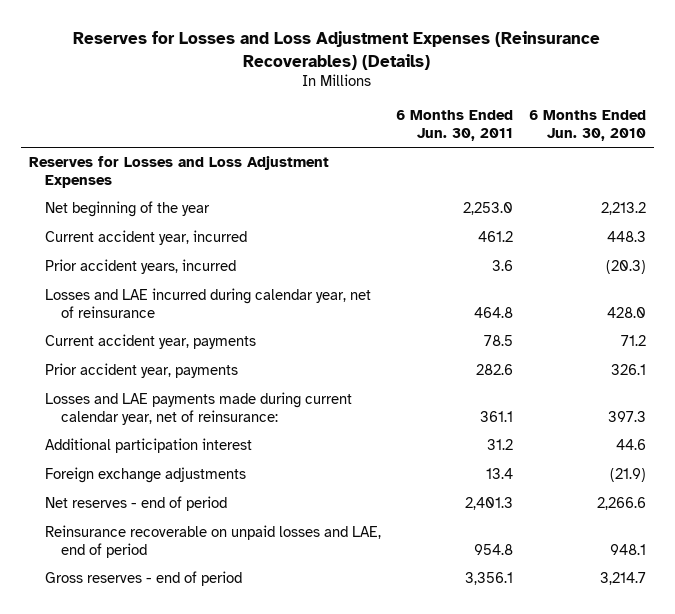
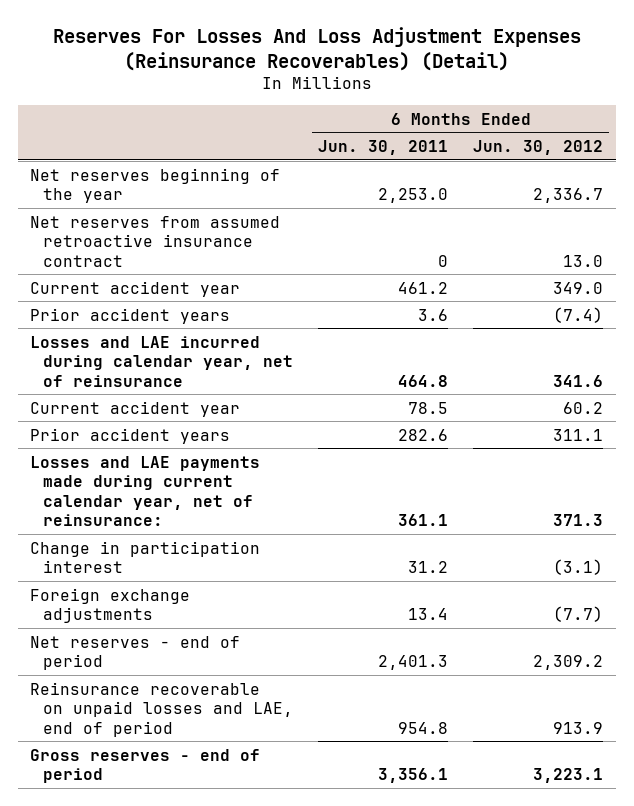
[73,30,601,70] Reserves for Losses and Loss Adjustment Expenses (Reinsurance Recoverables) (Details) -> [52,26,581,71] Reserves For Losses And Loss Adjustment Expenses (Reinsurance Recoverables) (Detail)
[528,110,646,141] 6 Months Ended Jun. 30, 2010 -> none
none -> [473,140,604,156] Jun. 30, 2012
[28,156,329,188] Reserves for Losses and Loss Adjustment Expenses -> none
[44,201,210,218] Net beginning of the year -> [30,167,281,204] Net reserves beginning of the year
none -> [30,215,281,267] Net reserves from assumed retroactive insurance contract
[44,230,247,246] Current accident year, incurred -> [30,280,241,297] Current accident year
[44,259,236,275] Prior accident years, incurred -> [30,307,231,324] Prior accident years
[44,334,256,350] Current accident year, payments -> [30,400,241,417] Current accident year
[44,363,238,379] Prior accident year, payments -> [30,427,231,444] Prior accident years
[44,438,252,454] Additional participation interest -> [30,540,261,574] Change in participation interest

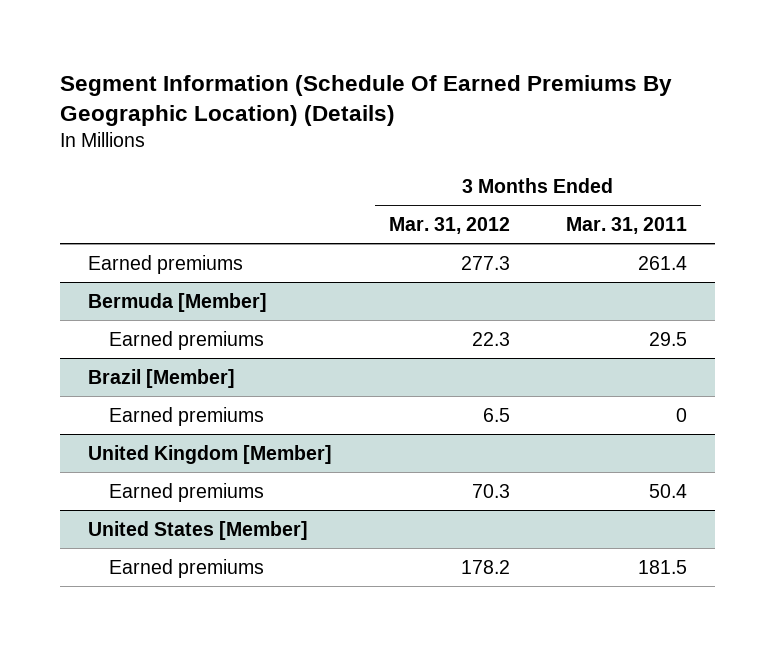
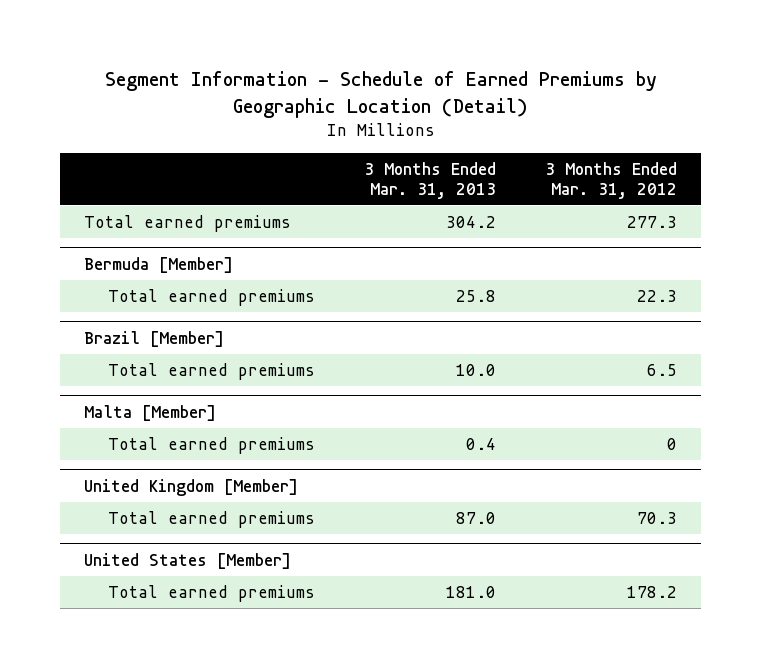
[60,74,673,126] Segment Information (Schedule Of Earned Premiums By Geographic Location) (Details) -> [104,71,657,119] Segment Information - Schedule of Earned Premiums by Geographic Location (Detail)
[565,216,687,234] Mar. 31, 2011 -> none
none -> [364,162,497,199] 3 Months Ended Mar. 31, 2013
[88,254,244,274] Earned premiums -> [84,214,292,232] Total earned premiums
[109,330,265,350] Earned premiums -> [108,288,316,306] Total earned premiums
[109,406,265,426] Earned premiums -> [108,362,316,380] Total earned premiums
none -> [84,404,217,421] Malta [Member]
none -> [108,436,316,454] Total earned premiums
[109,482,265,502] Earned premiums -> [108,510,316,528] Total earned premiums
[109,558,265,578] Earned premiums -> [108,584,316,602] Total earned premiums

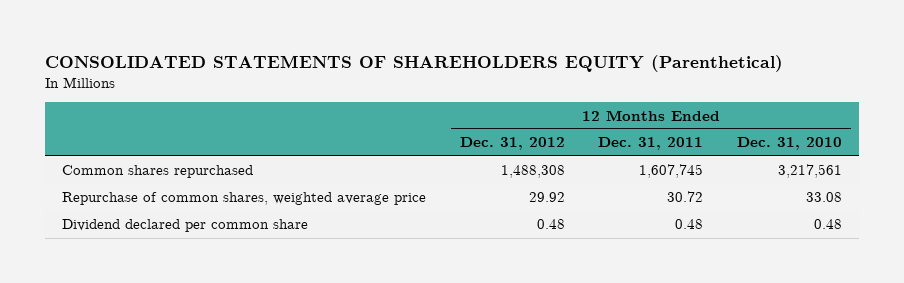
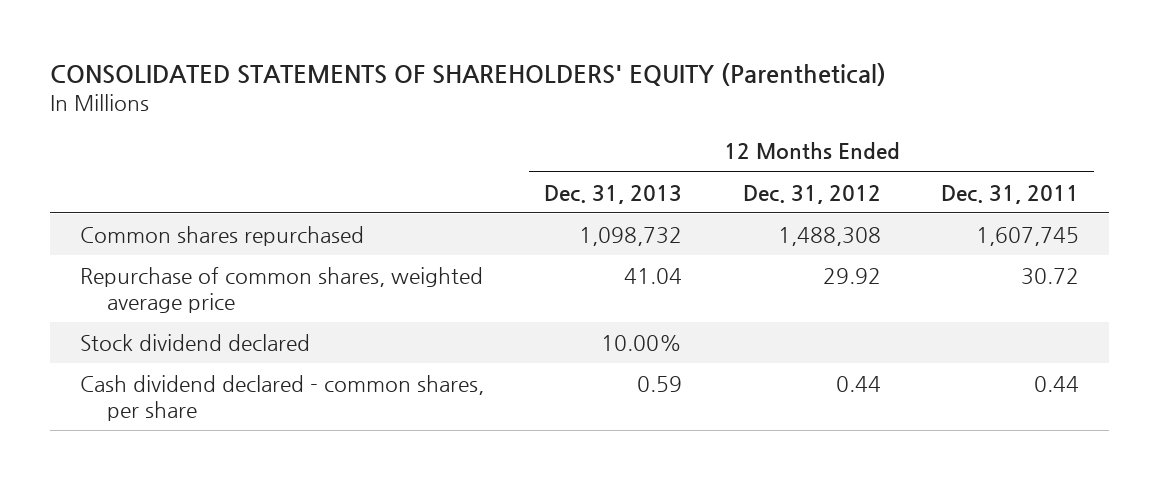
[44,54,783,72] CONSOLIDATED STATEMENTS OF SHAREHOLDERS EQUITY (Parenthetical) -> [50,63,887,87] CONSOLIDATED STATEMENTS OF SHAREHOLDERS' EQUITY (Parenthetical)
[737,137,843,151] Dec. 31, 2010 -> none
none -> [544,184,683,204] Dec. 31, 2013
none -> [80,333,311,351] Stock dividend declared
[61,219,308,233] Dividend declared per common share -> [80,374,485,421] Cash dividend declared - common shares, per share
[536,219,565,230] 0.48 -> [835,375,881,392] 0.44
[675,219,704,230] 0.48 -> [1033,375,1079,392] 0.44

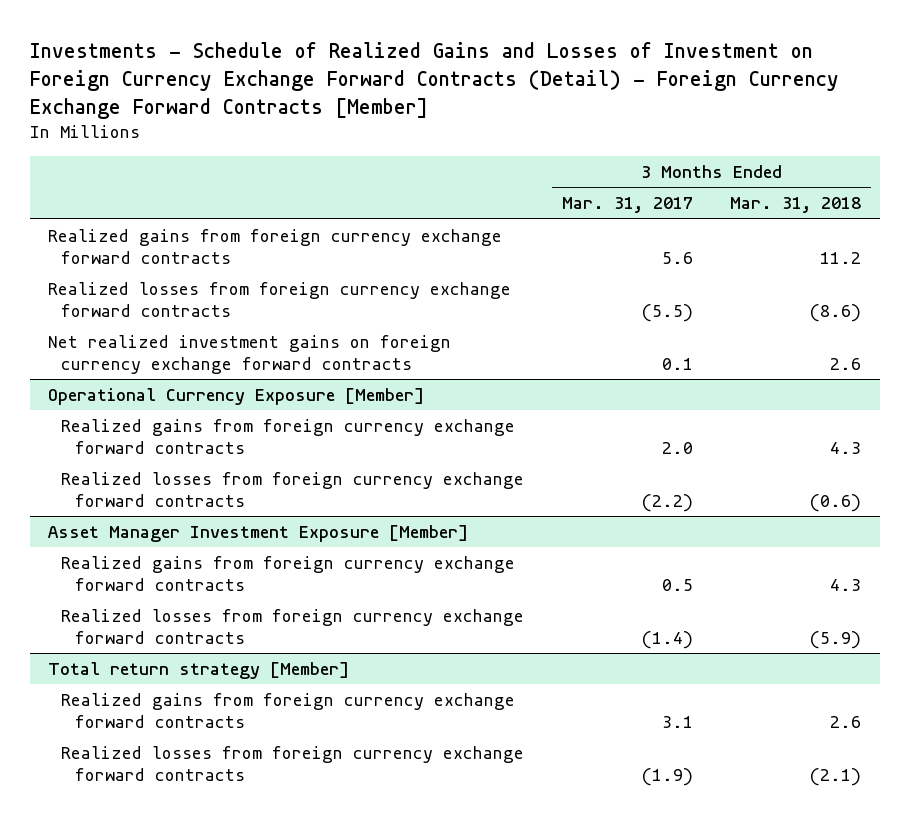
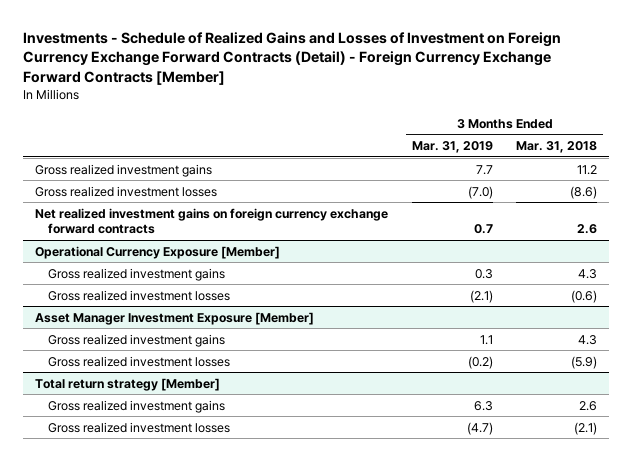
[561,197,693,214] Mar. 31, 2017 -> none
none -> [411,141,493,154] Mar. 31, 2019
[48,228,503,264] Realized gains from foreign currency exchange forward contracts -> [34,163,212,177] Gross realized investment gains
[48,281,512,317] Realized losses from foreign currency exchange forward contracts -> [34,185,217,197] Gross realized investment losses
[61,418,516,454] Realized gains from foreign currency exchange forward contracts -> [47,267,225,281] Gross realized investment gains
[61,471,525,507] Realized losses from foreign currency exchange forward contracts -> [47,289,230,301] Gross realized investment losses
[61,555,516,591] Realized gains from foreign currency exchange forward contracts -> [47,333,225,347] Gross realized investment gains
[61,608,525,644] Realized losses from foreign currency exchange forward contracts -> [47,355,230,367] Gross realized investment losses
[61,692,516,728] Realized gains from foreign currency exchange forward contracts -> [47,399,225,413] Gross realized investment gains
[61,745,525,781] Realized losses from foreign currency exchange forward contracts -> [47,421,230,433] Gross realized investment losses

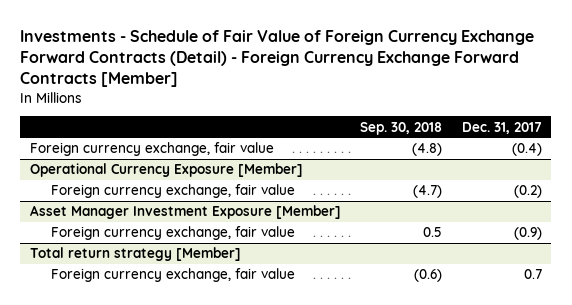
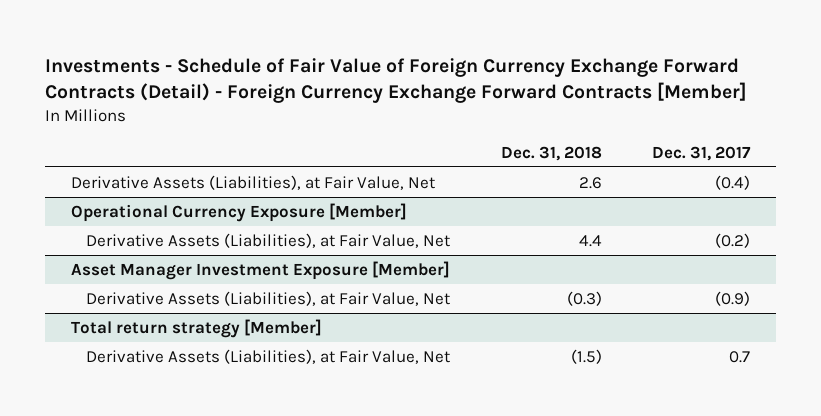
[360,121,443,135] Sep. 30, 2018 -> none
none -> [500,146,602,162] Dec. 31, 2018
[29,142,274,157] Foreign currency exchange, fair value -> [70,174,435,190] Derivative Assets (Liabilities), at Fair Value, Net
[50,184,295,199] Foreign currency exchange, fair value -> [86,232,451,248] Derivative Assets (Liabilities), at Fair Value, Net
[50,226,295,241] Foreign currency exchange, fair value -> [86,290,451,306] Derivative Assets (Liabilities), at Fair Value, Net
[50,268,295,283] Foreign currency exchange, fair value -> [86,348,451,364] Derivative Assets (Liabilities), at Fair Value, Net

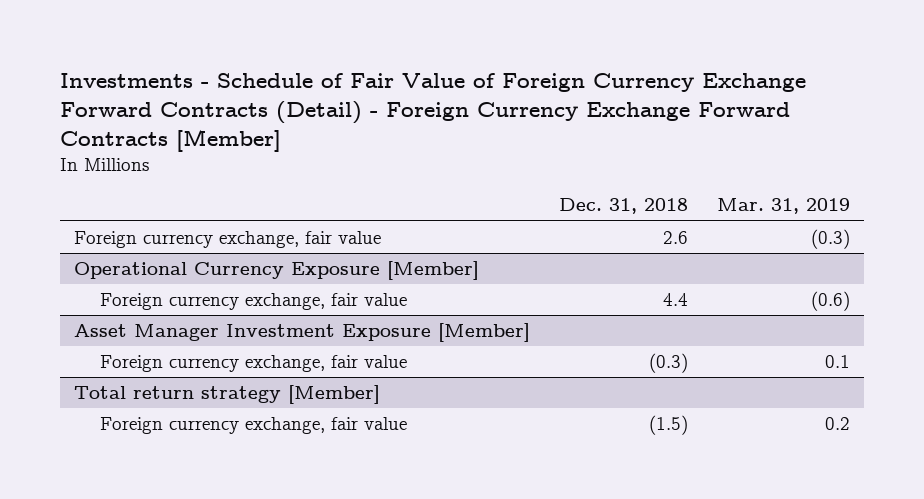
[652,146,752,162] Dec. 31, 2017 -> none
none -> [716,198,850,215] Mar. 31, 2019
[70,174,435,190] Derivative Assets (Liabilities), at Fair Value, Net -> [74,230,382,248] Foreign currency exchange, fair value
[86,232,451,248] Derivative Assets (Liabilities), at Fair Value, Net -> [100,292,408,310] Foreign currency exchange, fair value
[86,290,451,306] Derivative Assets (Liabilities), at Fair Value, Net -> [100,354,408,372] Foreign currency exchange, fair value
[86,348,451,364] Derivative Assets (Liabilities), at Fair Value, Net -> [100,416,408,434] Foreign currency exchange, fair value

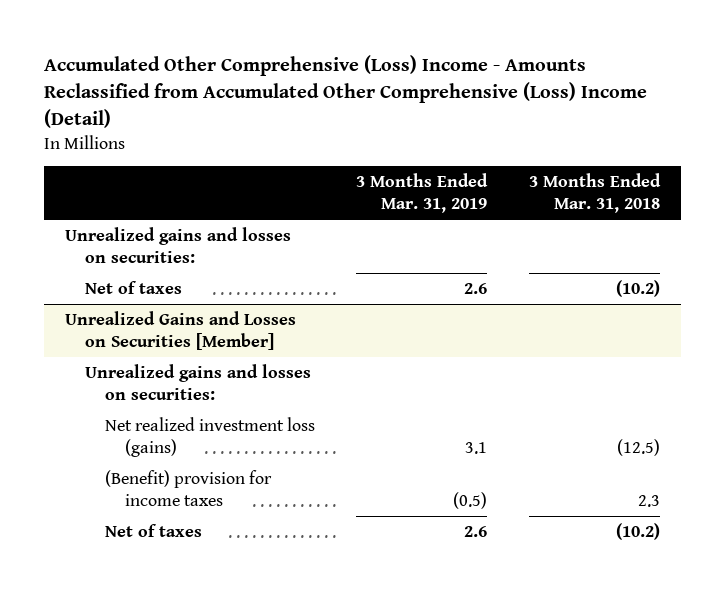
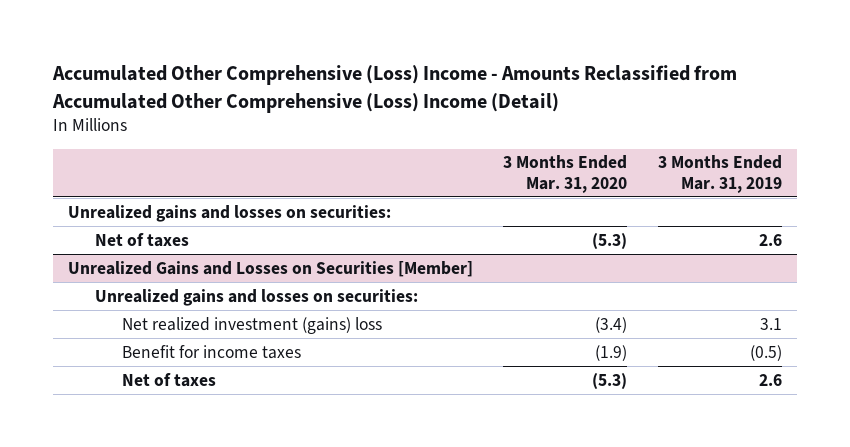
[528,172,661,213] 3 Months Ended Mar. 31, 2018 -> none
none -> [503,155,628,193] 3 Months Ended Mar. 31, 2020
[104,416,315,457] Net realized investment loss (gains) -> [122,316,383,334] Net realized investment (gains) loss
[104,469,272,506] (Benefit) provision for income taxes -> [122,344,302,359] Benefit for income taxes

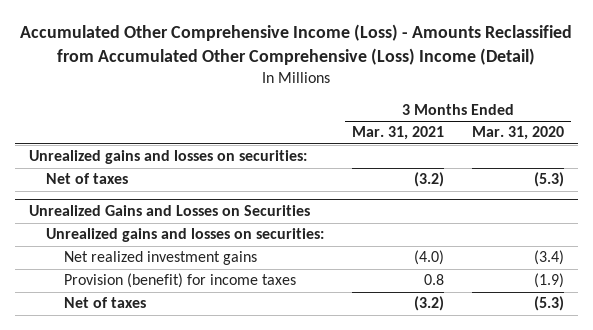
[52,65,738,113] Accumulated Other Comprehensive (Loss) Income - Amounts Reclassified from Accumulated Other Comprehensive (Loss) Income (Detail) -> [20,24,573,66] Accumulated Other Comprehensive Income (Loss) - Amounts Reclassified from Accumulated Other Comprehensive (Loss) Income (Detail)
[657,155,782,193] 3 Months Ended Mar. 31, 2019 -> none
none -> [352,126,445,141] Mar. 31, 2021
[68,260,474,277] Unrealized Gains and Losses on Securities [Member] -> [28,205,310,217] Unrealized Gains and Losses on Securities
[122,316,383,334] Net realized investment (gains) loss -> [63,251,257,266] Net realized investment gains
[122,344,302,359] Benefit for income taxes -> [63,273,296,289] Provision (benefit) for income taxes

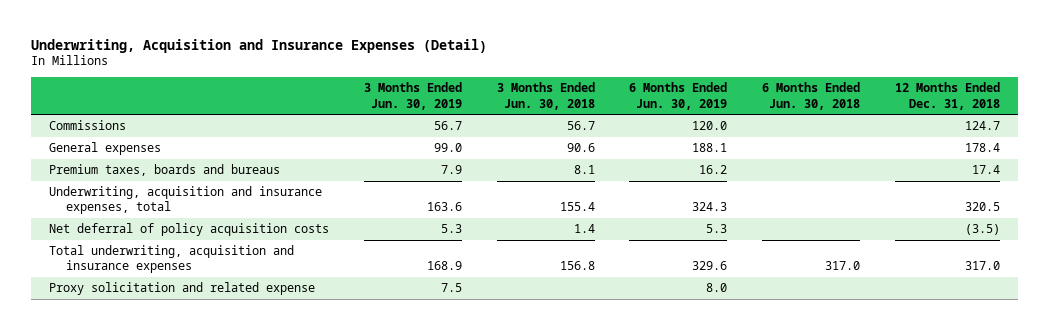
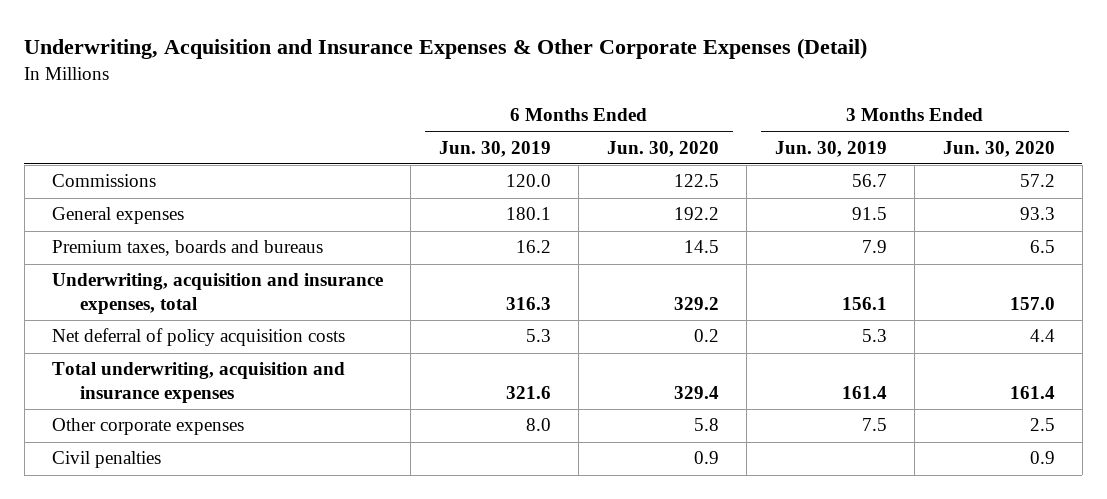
[31,38,488,53] Underwriting, Acquisition and Insurance Expenses (Detail) -> [24,37,868,59] Underwriting, Acquisition and Insurance Expenses & Other Corporate Expenses (Detail)
[496,82,595,110] 3 Months Ended Jun. 30, 2018 -> none
[762,82,861,110] 6 Months Ended Jun. 30, 2018 -> none
[895,82,1001,110] 12 Months Ended Dec. 31, 2018 -> none
none -> [606,140,719,157] Jun. 30, 2020
none -> [942,140,1055,157] Jun. 30, 2020
[433,143,462,153] 99.0 -> [851,207,887,221] 91.5
[692,143,728,153] 188.1 -> [505,207,551,221] 180.1
[426,202,462,212] 163.6 -> [841,296,887,310] 156.1
[692,202,728,212] 324.3 -> [505,296,551,310] 316.3
[426,261,462,271] 168.9 -> [841,385,887,399] 161.4
[692,261,728,271] 329.6 -> [505,385,551,399] 321.6
[48,282,315,296] Proxy solicitation and related expense -> [51,418,244,436] Other corporate expenses
none -> [51,451,161,469] Civil penalties

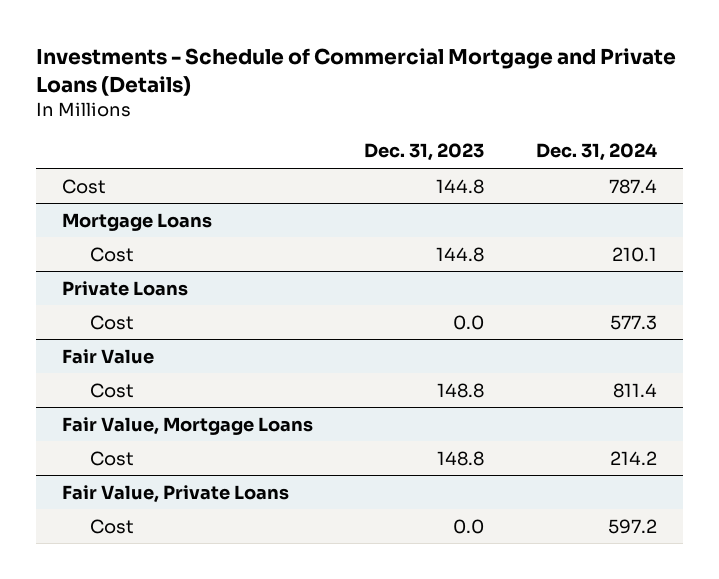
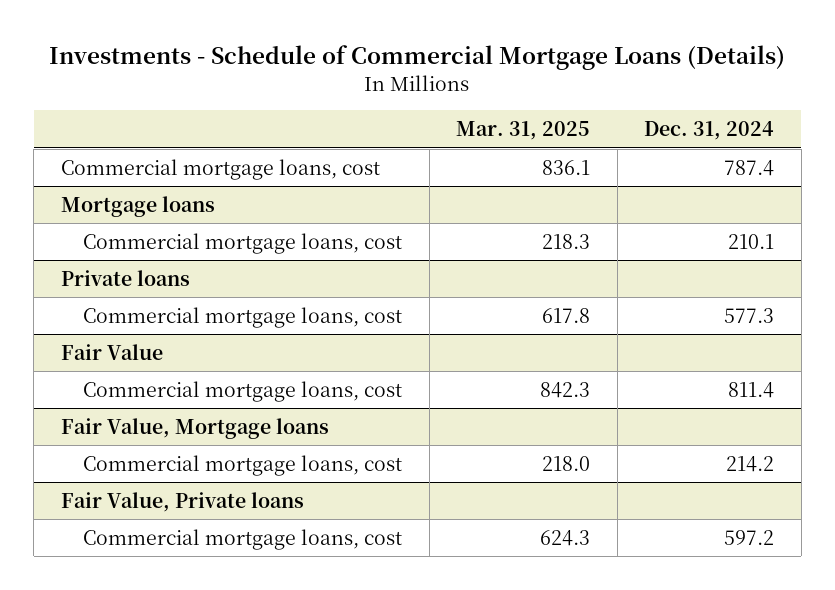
[35,47,676,96] Investments - Schedule of Commercial Mortgage and Private Loans (Details) -> [49,45,786,71] Investments - Schedule of Commercial Mortgage Loans (Details)
[364,143,485,162] Dec. 31, 2023 -> none
none -> [456,121,591,141] Mar. 31, 2025
[61,178,106,194] Cost -> [60,158,380,180] Commercial mortgage loans, cost
[61,212,212,231] Mortgage Loans -> [60,195,215,217] Mortgage loans
[89,246,134,262] Cost -> [83,232,403,254] Commercial mortgage loans, cost
[61,280,188,296] Private Loans -> [60,269,190,286] Private loans
[89,314,134,330] Cost -> [83,306,403,328] Commercial mortgage loans, cost
[89,382,134,398] Cost -> [83,380,403,402] Commercial mortgage loans, cost
[61,416,313,435] Fair Value, Mortgage Loans -> [60,417,329,439] Fair Value, Mortgage loans
[89,450,134,466] Cost -> [83,454,403,476] Commercial mortgage loans, cost
[61,484,289,503] Fair Value, Private Loans -> [60,491,304,512] Fair Value, Private loans
[89,518,134,534] Cost -> [83,528,403,550] Commercial mortgage loans, cost

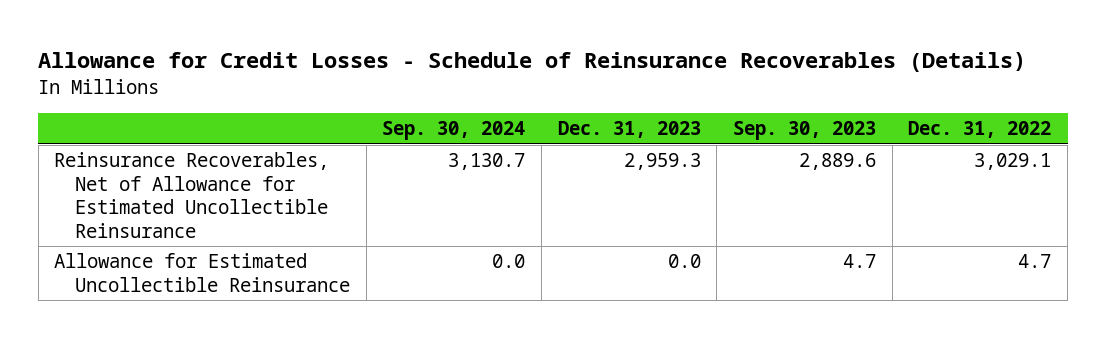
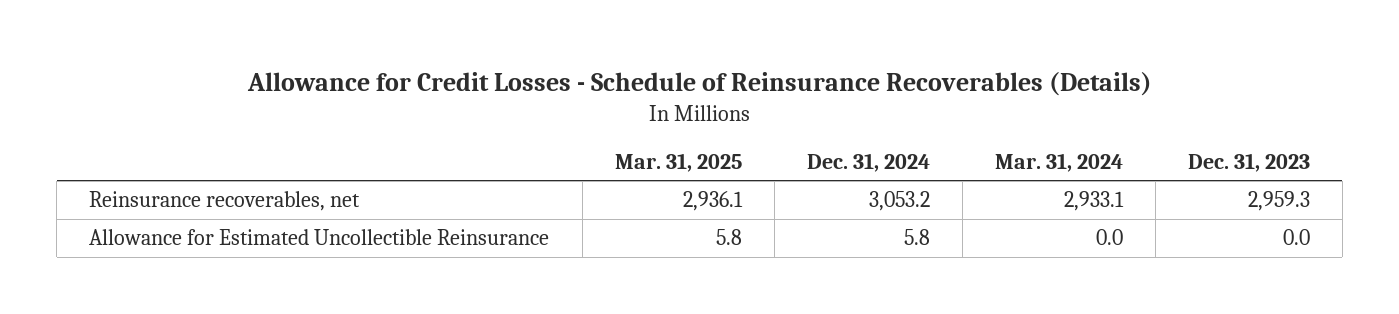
[382,121,526,141] Sep. 30, 2024 -> none
[733,121,877,141] Sep. 30, 2023 -> none
[908,121,1052,139] Dec. 31, 2022 -> none
none -> [614,153,742,173] Mar. 31, 2025
none -> [806,153,930,173] Dec. 31, 2024
none -> [994,153,1123,173] Mar. 31, 2024
[54,152,330,238] Reinsurance Recoverables, Net of Allowance for Estimated Uncollectible Reinsurance -> [89,191,361,212] Reinsurance recoverables, net

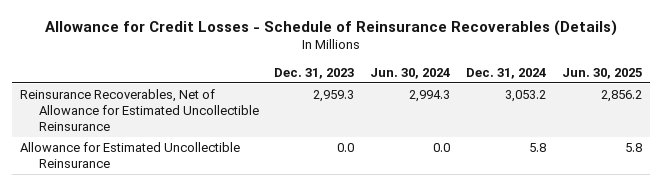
[614,153,742,173] Mar. 31, 2025 -> none
[994,153,1123,173] Mar. 31, 2024 -> none
none -> [370,68,451,80] Jun. 30, 2024
none -> [562,68,643,80] Jun. 30, 2025
[89,191,361,212] Reinsurance recoverables, net -> [19,89,259,131] Reinsurance Recoverables, Net of Allowance for Estimated Uncollectible Reinsurance

